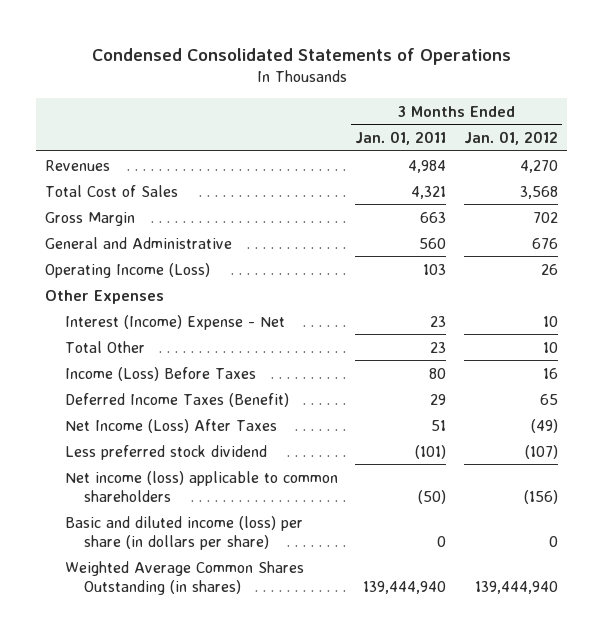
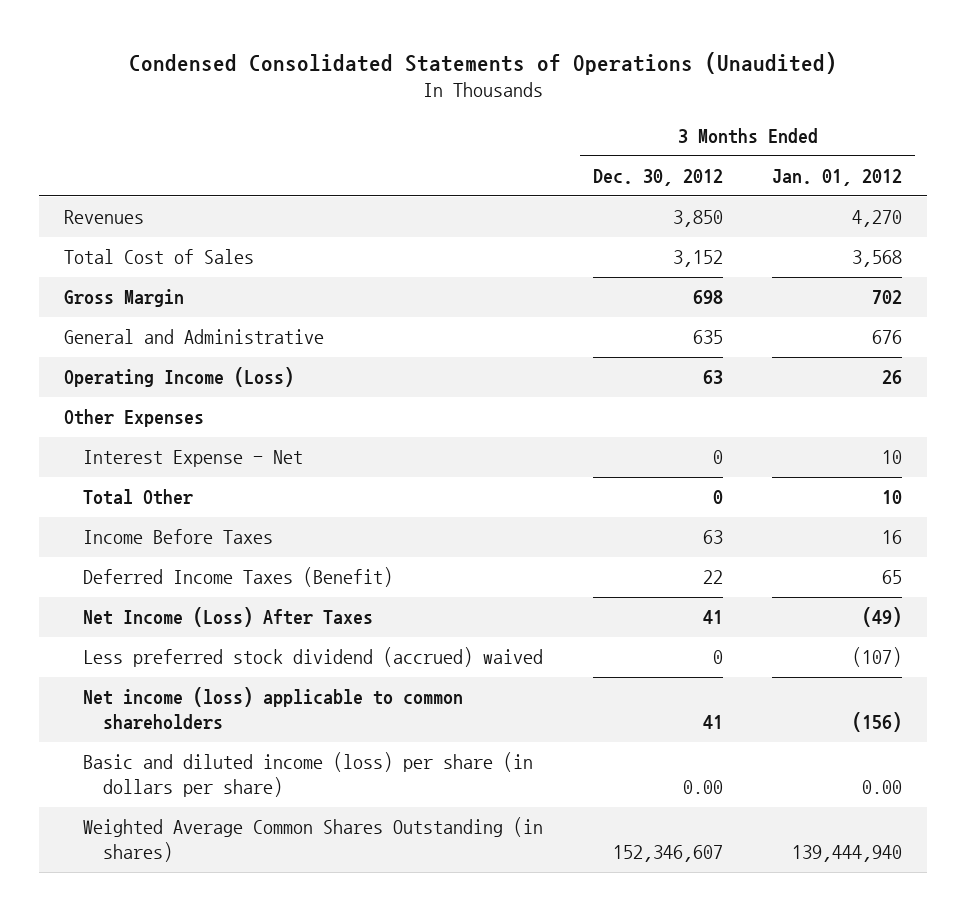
[91,47,511,65] Condensed Consolidated Statements of Operations -> [129,51,838,75] Condensed Consolidated Statements of Operations (Unaudited)
[355,130,447,145] Jan. 01, 2011 -> none
none -> [592,169,723,187] Dec. 30, 2012
[64,314,285,330] Interest (Income) Expense - Net -> [83,450,304,468] Interest Expense - Net
[64,366,256,381] Income (Loss) Before Taxes -> [83,529,274,545] Income Before Taxes
[64,444,267,460] Less preferred stock dividend -> [83,647,544,668] Less preferred stock dividend (accrued) waived
[548,535,558,547] 0 -> [862,779,903,794] 0.00

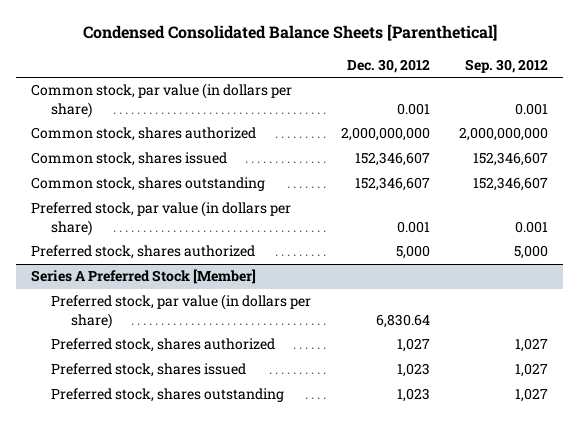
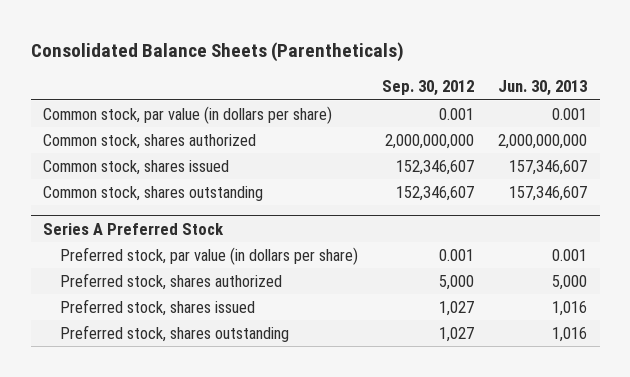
[82,24,497,42] Condensed Consolidated Balance Sheets [Parenthetical] -> [30,41,404,62] Consolidated Balance Sheets (Parentheticals)
[346,58,430,73] Dec. 30, 2012 -> none
none -> [498,80,588,97] Jun. 30, 2013
none -> [42,222,224,235] Series A Preferred Stock
[31,269,257,285] Series A Preferred Stock [Member] -> none
[51,294,312,329] Preferred stock, par value (in dollars per share) -> none
[51,338,276,353] Preferred stock, shares authorized -> none

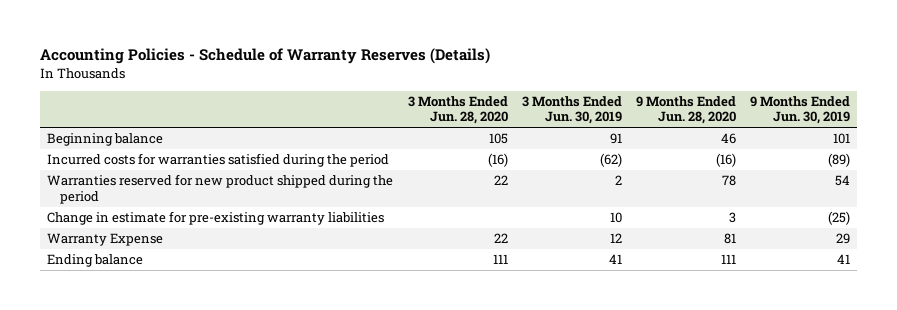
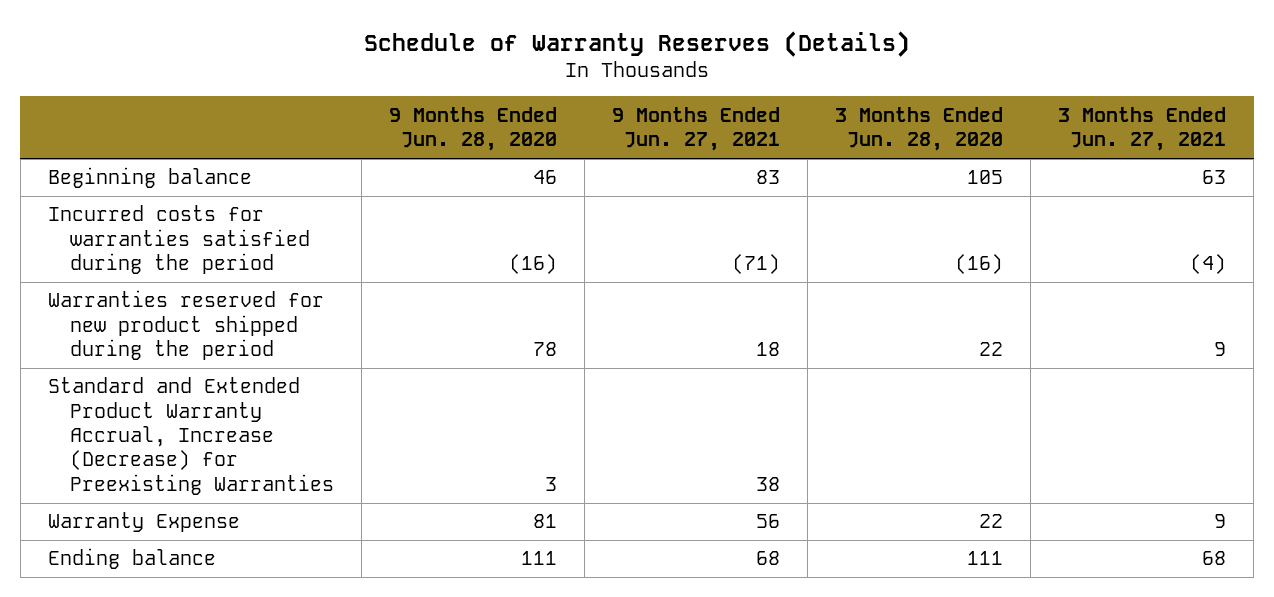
[40,48,491,65] Accounting Policies - Schedule of Warranty Reserves (Details) -> [363,30,910,57] Schedule of Warranty Reserves (Details)
[521,95,622,125] 3 Months Ended Jun. 30, 2019 -> none
[749,95,850,125] 9 Months Ended Jun. 30, 2019 -> none
none -> [612,106,781,152] 9 Months Ended Jun. 27, 2021
none -> [1058,106,1227,152] 3 Months Ended Jun. 27, 2021
[47,211,385,226] Change in estimate for pre-existing warranty liabilities -> [47,377,335,495] Standard and Extended Product Warranty Accrual, Increase (Decrease) for Preexisting Warranties

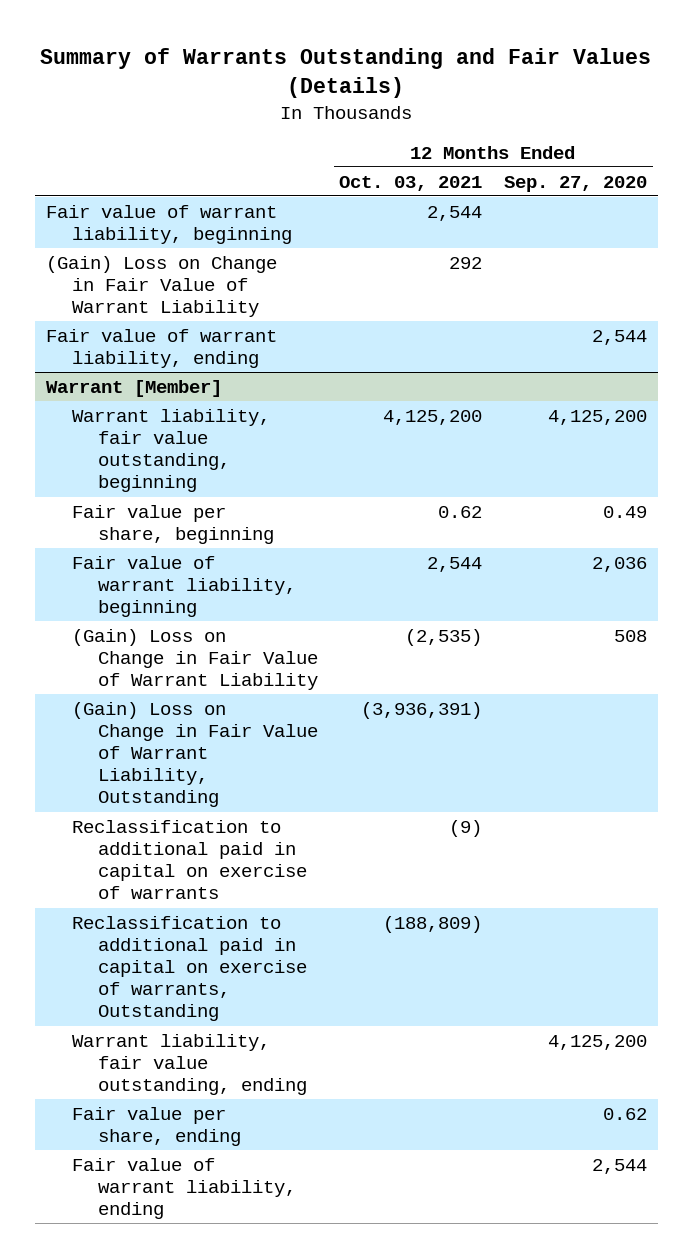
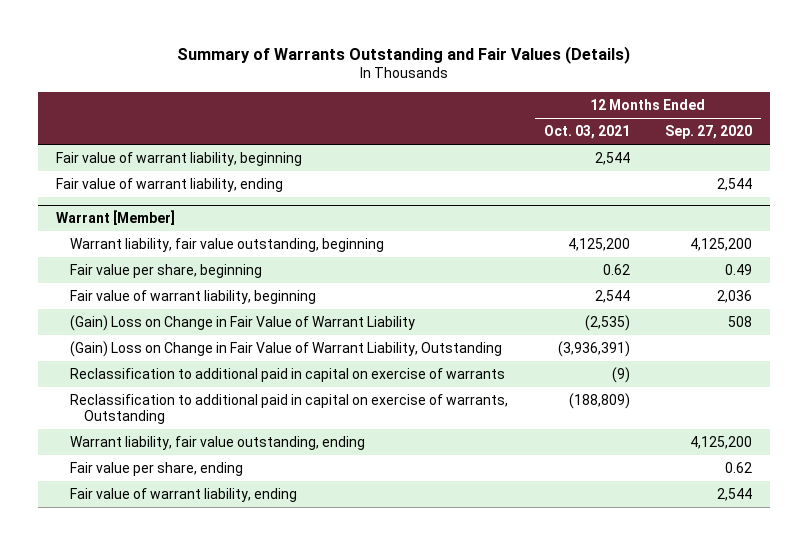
[45,255,277,318] (Gain) Loss on Change in Fair Value of Warrant Liability -> none

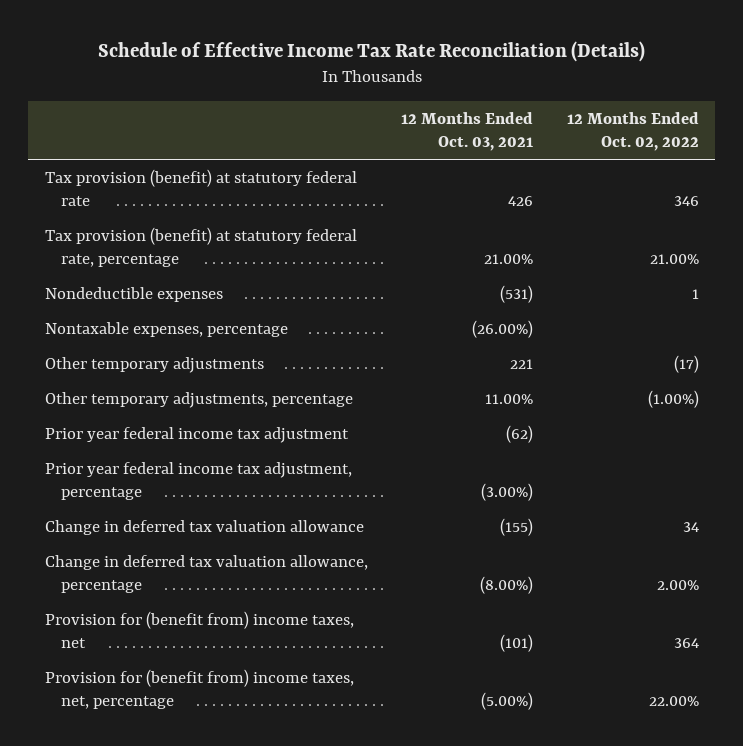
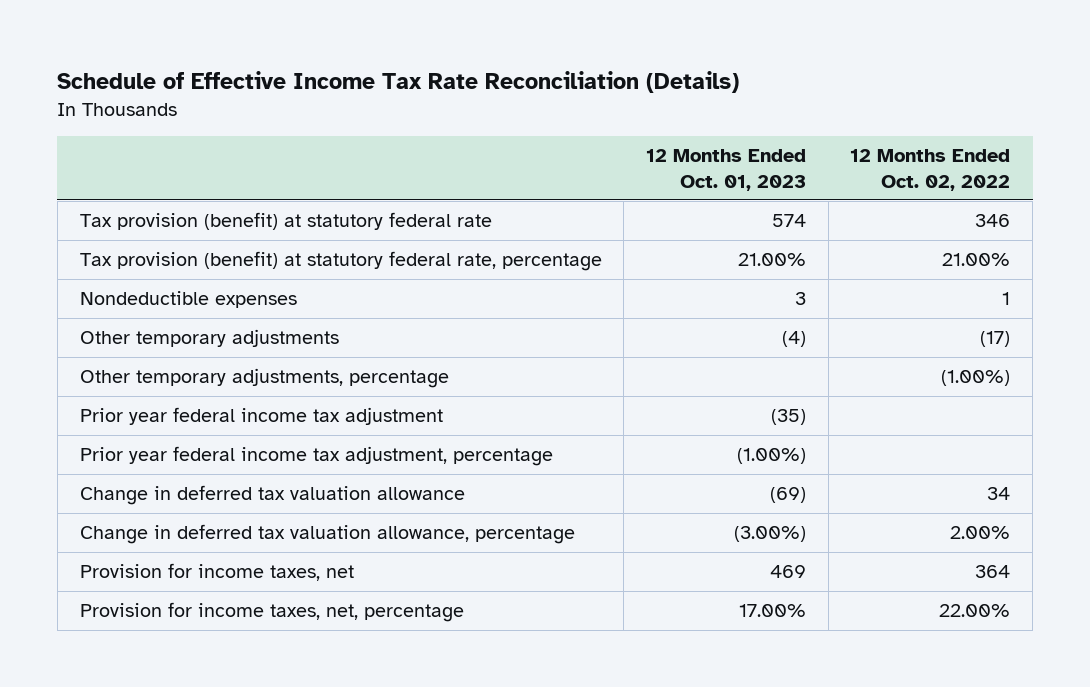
[401,111,534,152] 12 Months Ended Oct. 03, 2021 -> none
none -> [645,149,806,191] 12 Months Ended Oct. 01, 2023
[44,321,288,337] Nontaxable expenses, percentage -> none
[44,610,354,649] Provision for (benefit from) income taxes, net -> [79,563,354,582] Provision for income taxes, net
[44,668,354,710] Provision for (benefit from) income taxes, net, percentage -> [79,602,464,623] Provision for income taxes, net, percentage

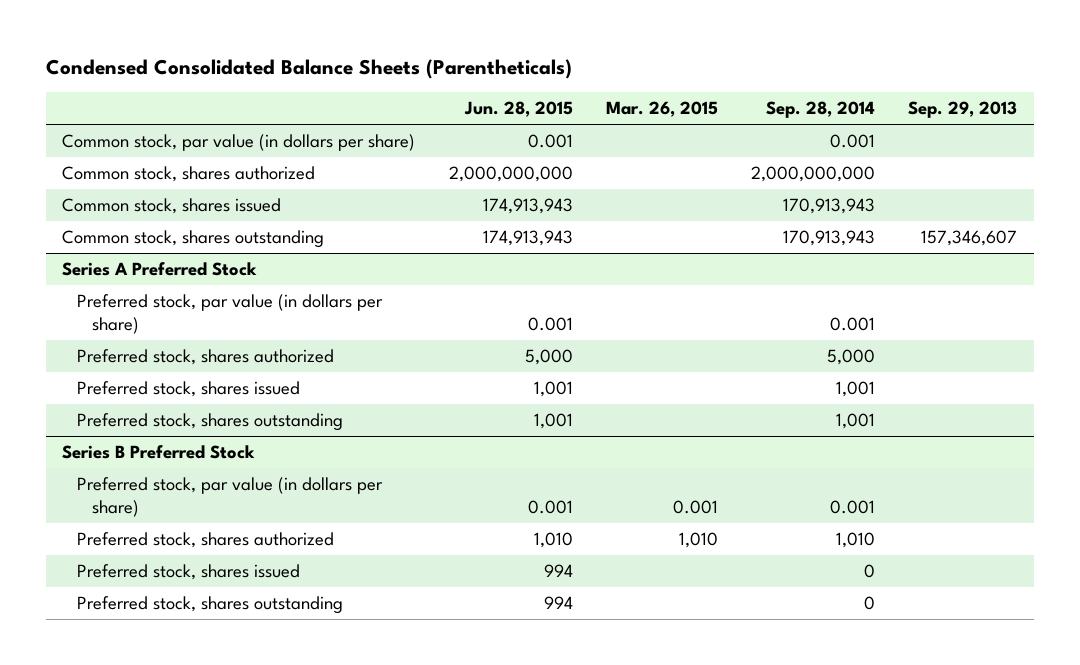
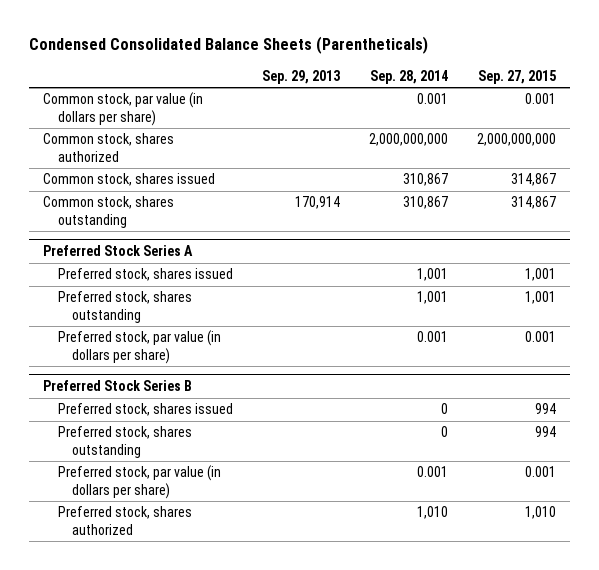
[463,101,573,118] Jun. 28, 2015 -> none
[605,101,718,118] Mar. 26, 2015 -> none
none -> [477,69,556,84] Sep. 27, 2015
[76,294,383,334] Preferred stock, par value (in dollars per share) -> none
[76,349,334,366] Preferred stock, shares authorized -> none
[782,198,875,215] 170,913,943 -> [402,173,448,187] 310,867
[782,230,875,247] 170,913,943 -> [402,196,448,210] 310,867
[921,230,1018,247] 157,346,607 -> [294,196,340,210] 170,914
[62,262,258,277] Series A Preferred Stock -> [43,245,194,257] Preferred Stock Series A
[62,445,256,460] Series B Preferred Stock -> none
[76,532,334,549] Preferred stock, shares authorized -> none
none -> [43,380,193,392] Preferred Stock Series B
none -> [57,465,221,500] Preferred stock, par value (in dollars per share)
none -> [57,506,192,536] Preferred stock, shares authorized

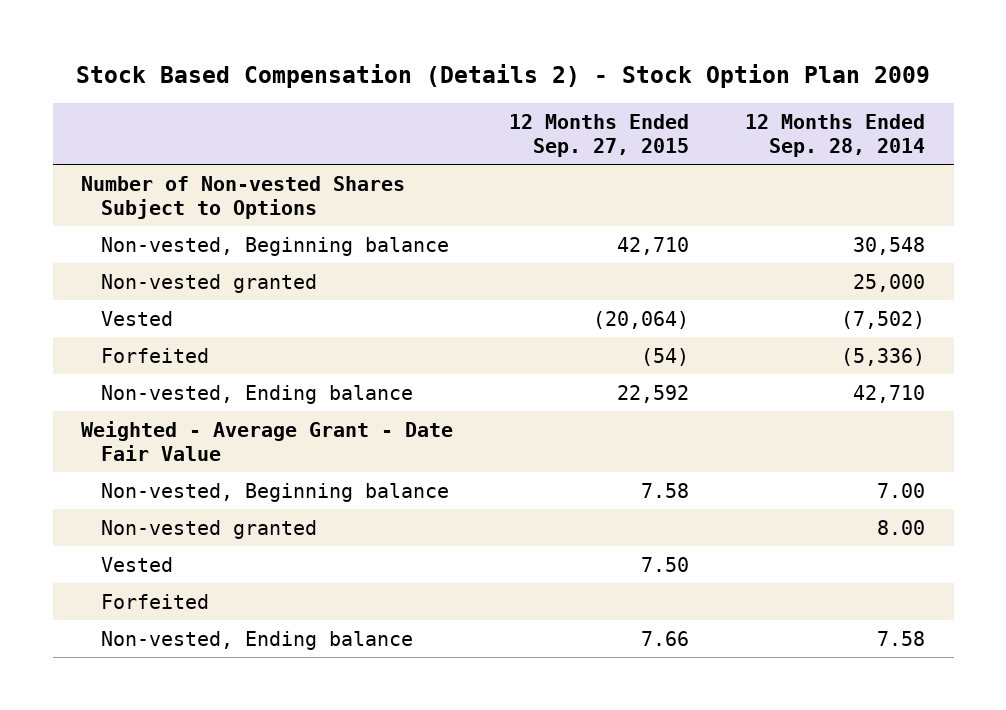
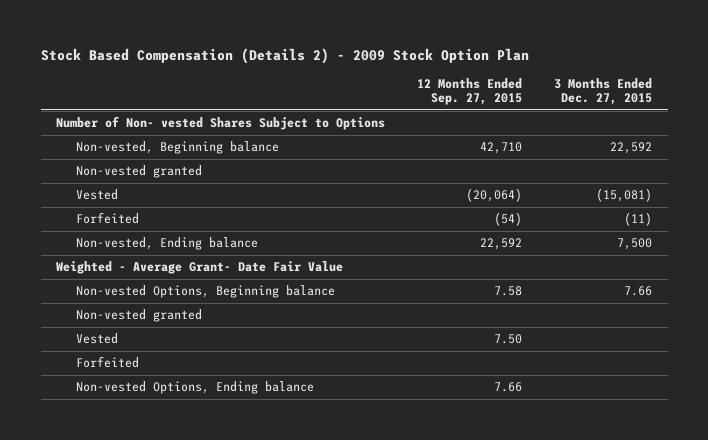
[76,64,931,89] Stock Based Compensation (Details 2) - Stock Option Plan 2009 -> [40,47,529,64] Stock Based Compensation (Details 2) - 2009 Stock Option Plan
[745,113,926,158] 12 Months Ended Sep. 28, 2014 -> none
none -> [553,78,652,106] 3 Months Ended Dec. 27, 2015
[80,175,405,220] Number of Non-vested Shares Subject to Options -> [56,116,386,131] Number of Non- vested Shares Subject to Options
[80,420,453,462] Weighted - Average Grant - Date Fair Value -> [56,261,344,275] Weighted - Average Grant- Date Fair Value
[101,482,450,502] Non-vested, Beginning balance -> [75,285,335,299] Non-vested Options, Beginning balance
[101,630,414,650] Non-vested, Ending balance -> [75,381,314,395] Non-vested Options, Ending balance

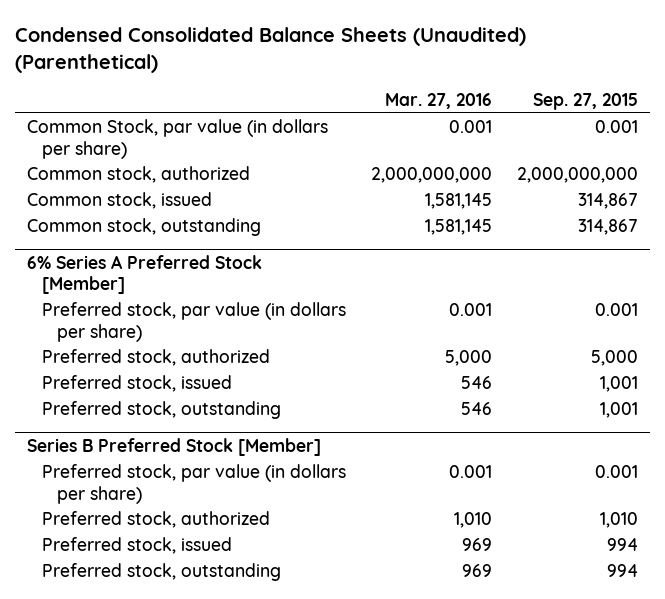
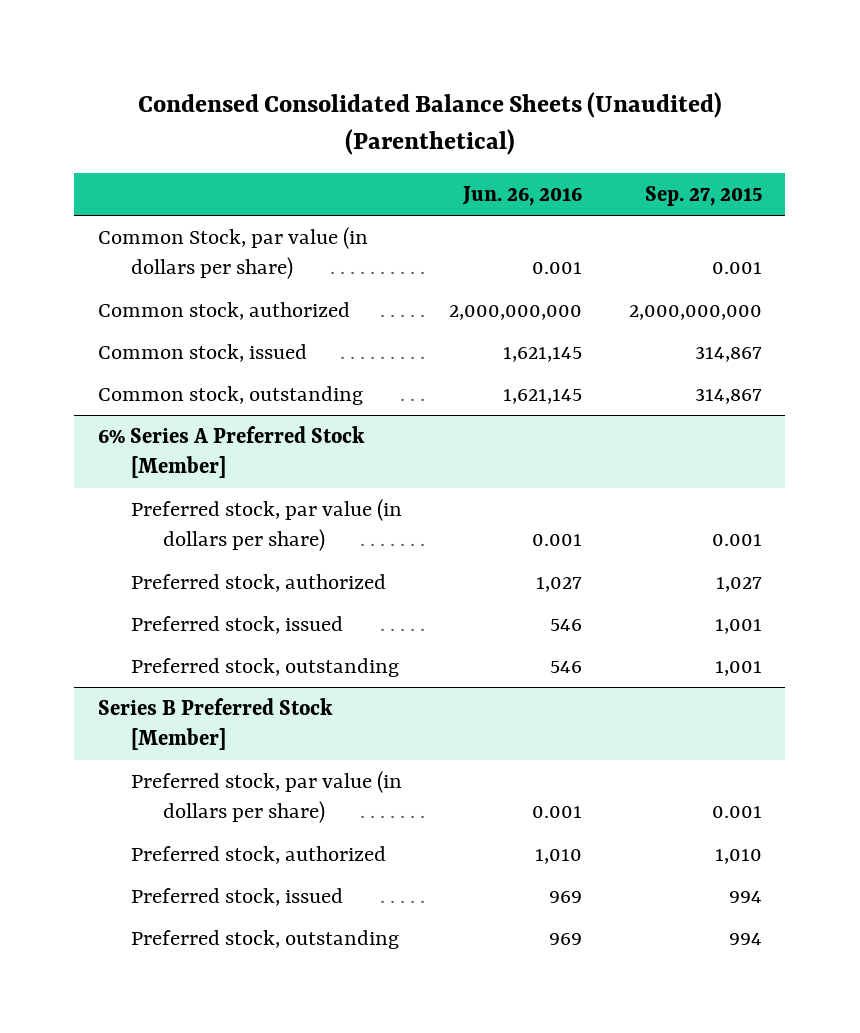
[385,93,493,110] Mar. 27, 2016 -> none
none -> [461,186,582,207] Jun. 26, 2016
[590,350,638,367] 5,000 -> [715,576,762,592] 1,027

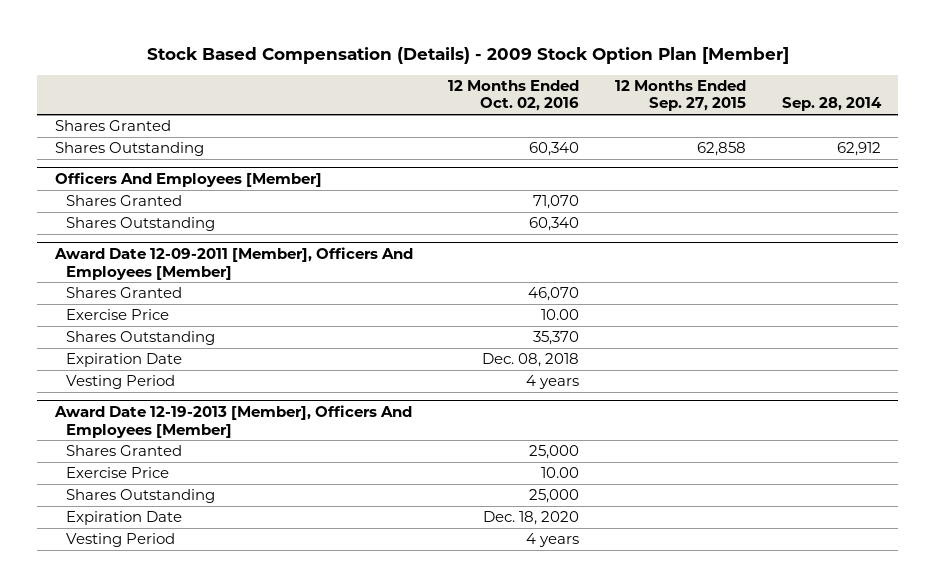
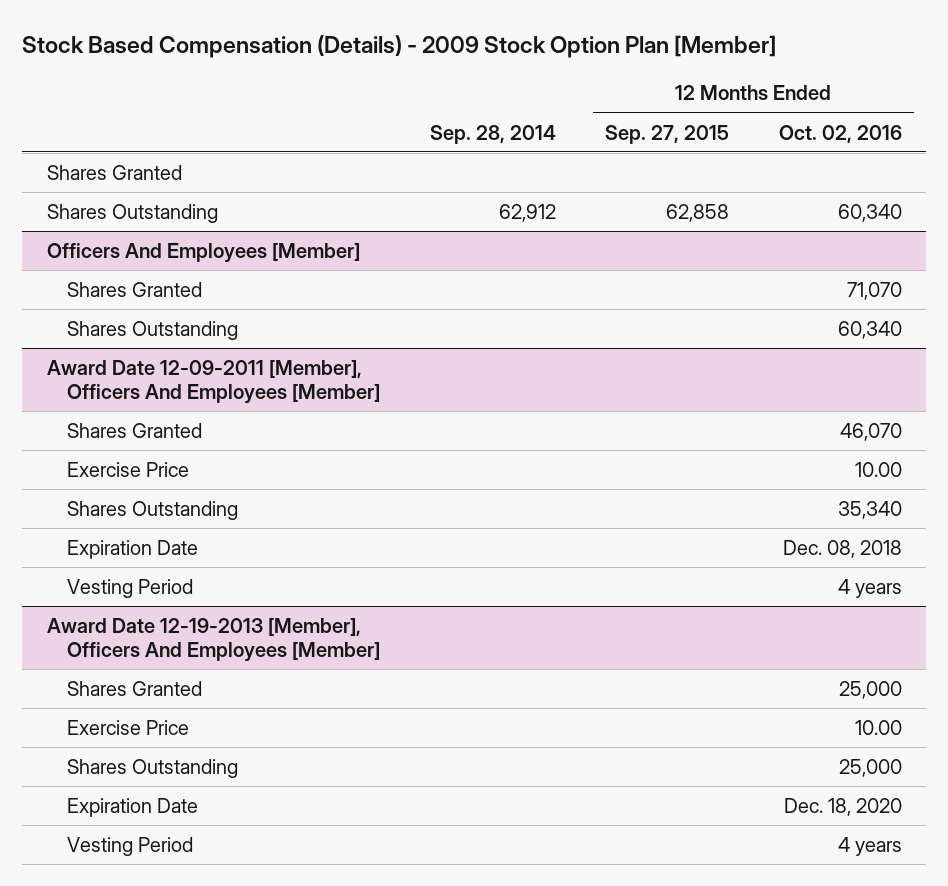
[533,331,580,346] 35,370 -> [837,500,902,519] 35,340

